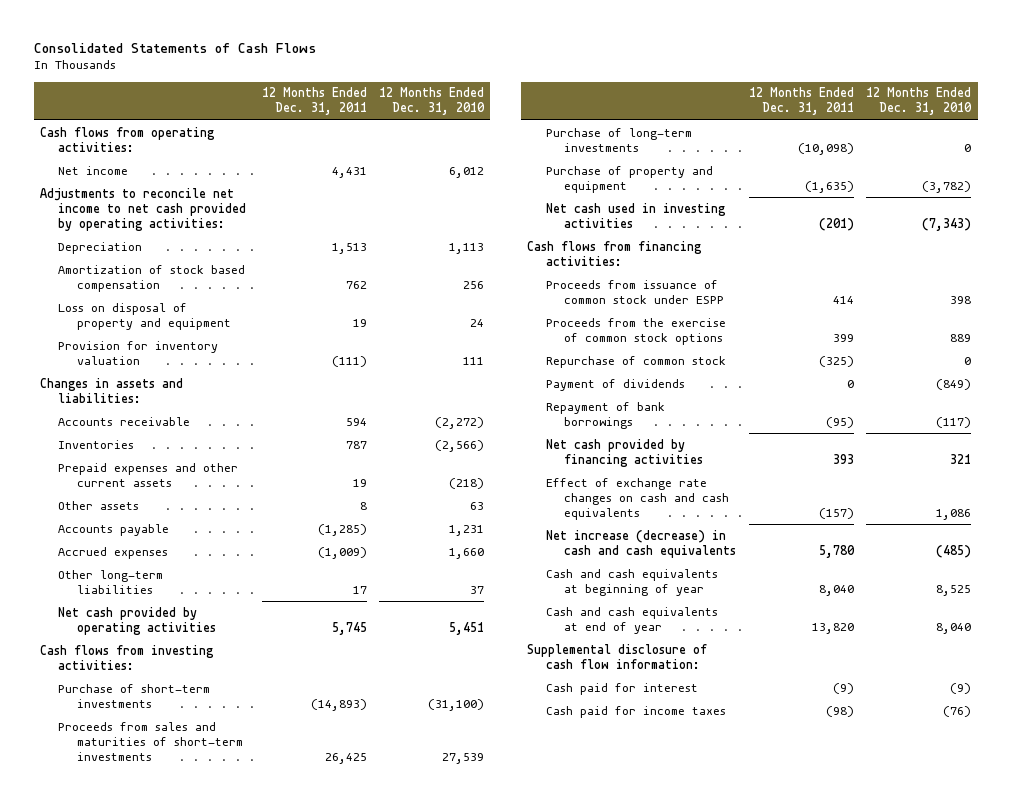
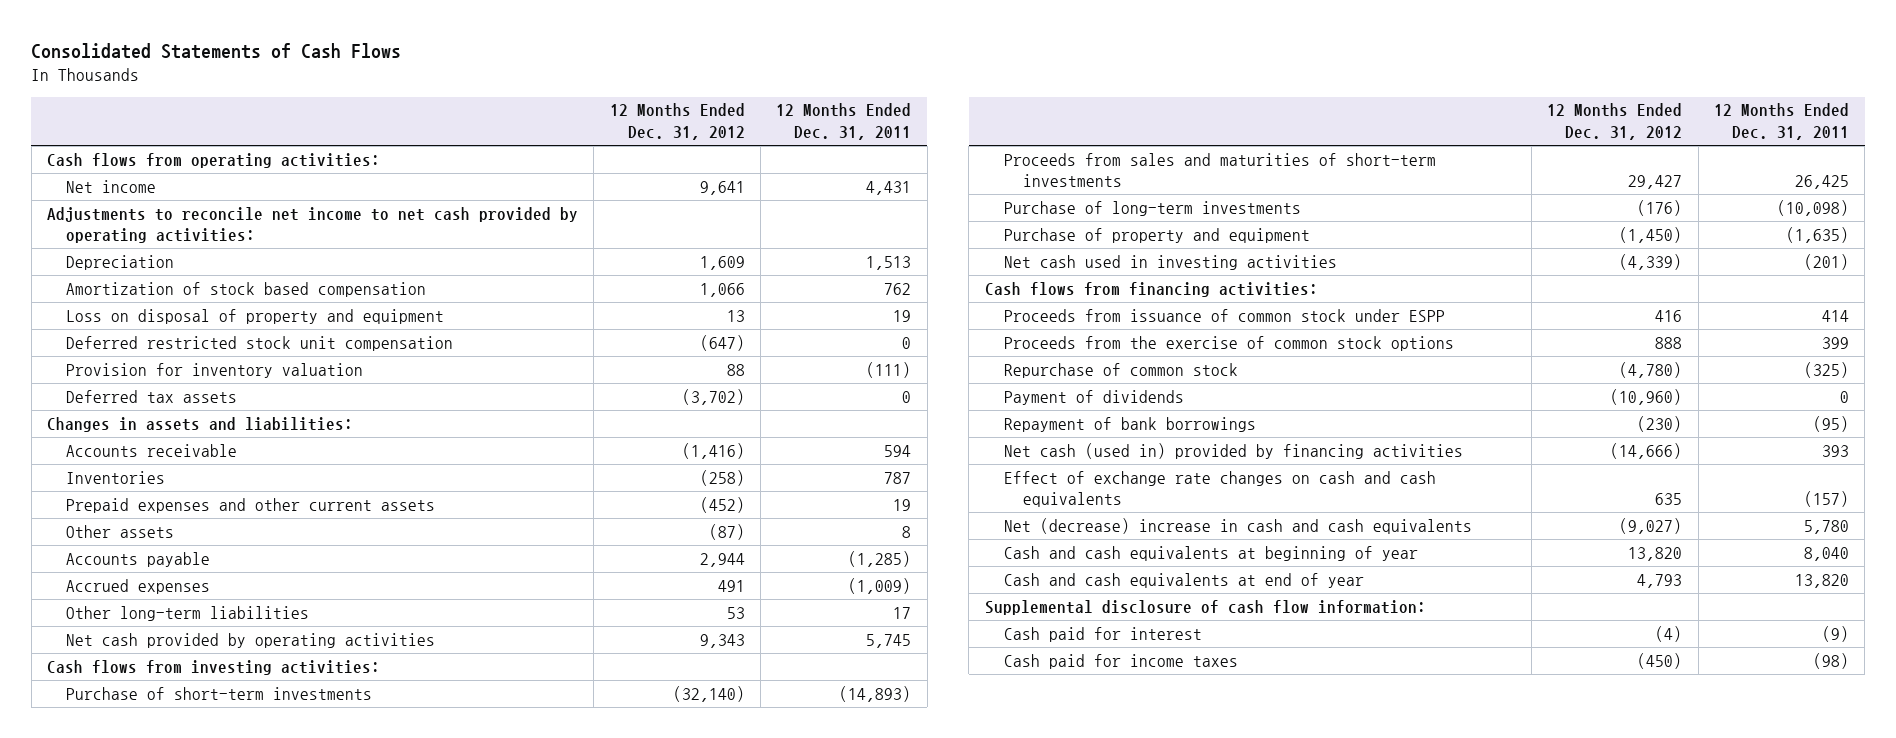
[379,87,486,116] 12 Months Ended Dec. 31, 2010 -> none
none -> [609,103,745,140] 12 Months Ended Dec. 31, 2012
none -> [65,335,453,351] Deferred restricted stock unit compensation
none -> [65,389,237,403] Deferred tax assets
[545,438,704,467] Net cash provided by financing activities -> [1003,442,1463,459] Net cash (used in) provided by financing activities
[545,529,737,558] Net increase (decrease) in cash and cash equivalents -> [1003,517,1472,534] Net (decrease) increase in cash and cash equivalents

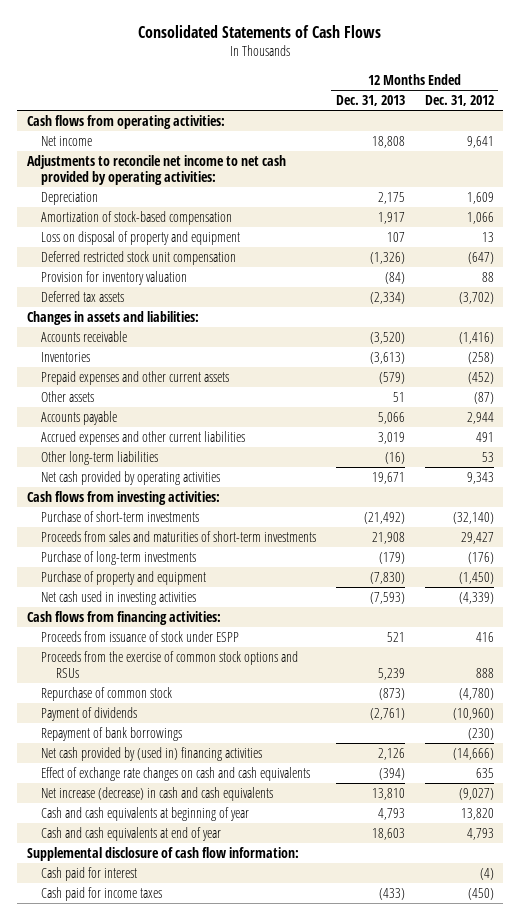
[776,103,912,140] 12 Months Ended Dec. 31, 2011 -> none
none -> [335,94,405,106] Dec. 31, 2013
[65,281,426,297] Amortization of stock based compensation -> [41,210,233,225] Amortization of stock-based compensation
[65,578,210,594] Accrued expenses -> [41,430,246,445] Accrued expenses and other current liabilities
[1003,308,1445,322] Proceeds from issuance of common stock under ESPP -> [41,630,240,642] Proceeds from issuance of stock under ESPP
[1003,335,1454,351] Proceeds from the exercise of common stock options -> [41,650,299,679] Proceeds from the exercise of common stock options and RSUs
[1003,442,1463,459] Net cash (used in) provided by financing activities -> [41,746,263,761] Net cash provided by (used in) financing activities
[1003,517,1472,534] Net (decrease) increase in cash and cash equivalents -> [41,786,274,801] Net increase (decrease) in cash and cash equivalents

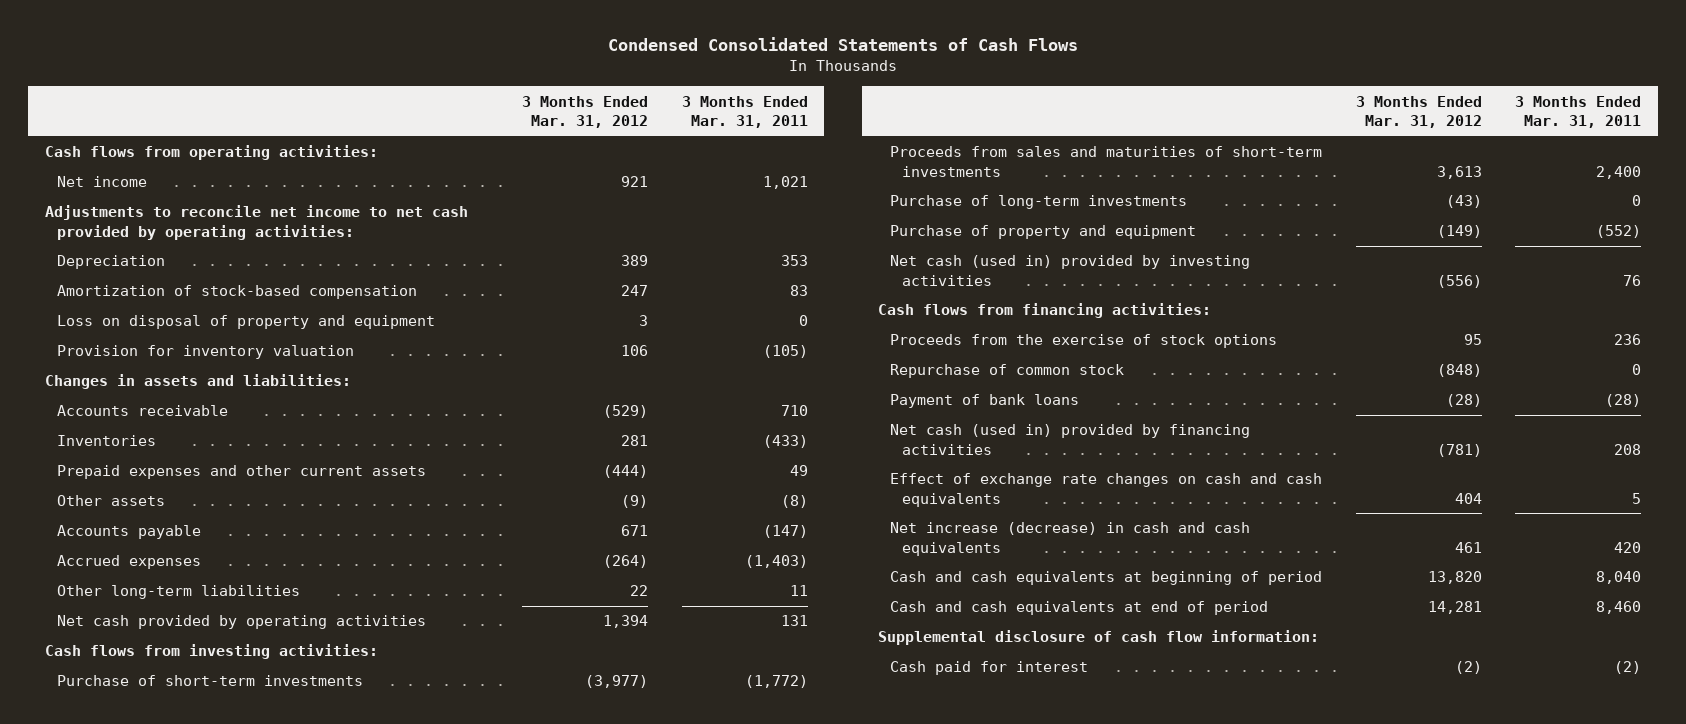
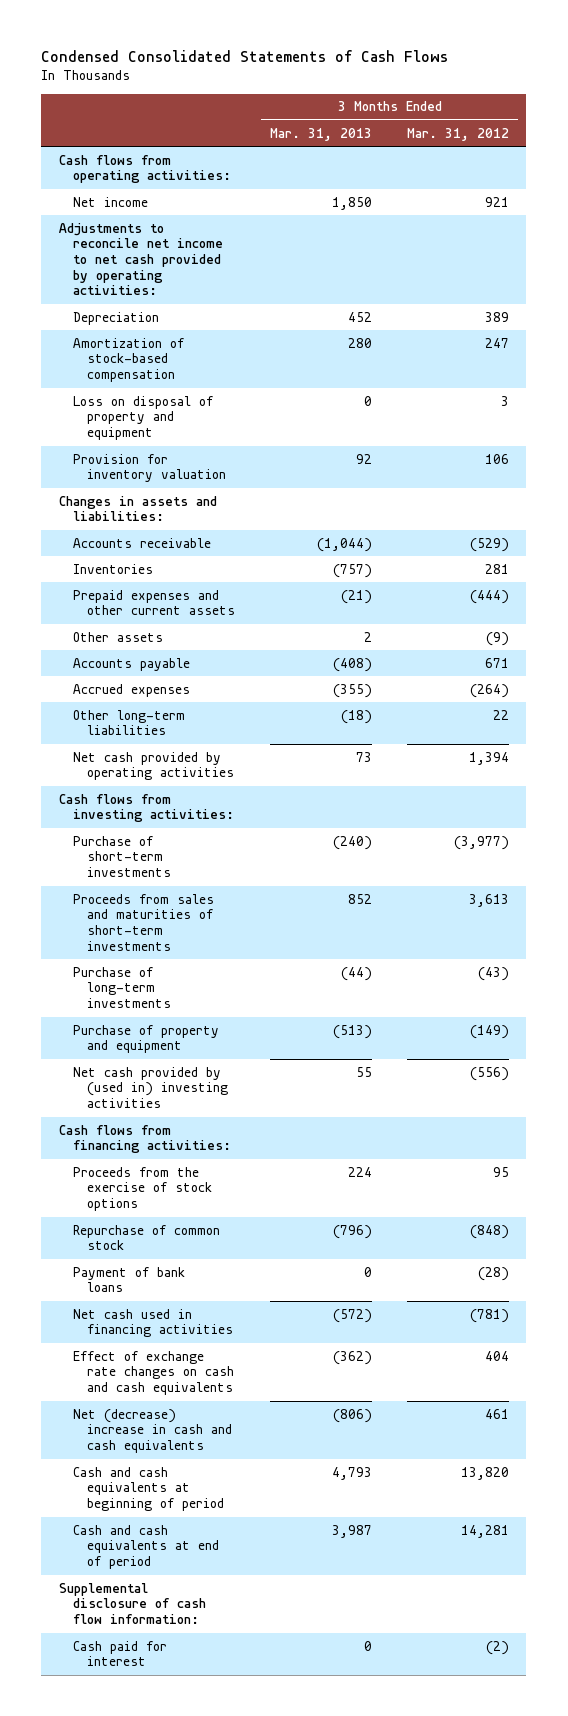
[681,95,808,129] 3 Months Ended Mar. 31, 2011 -> none
none -> [270,127,373,141] Mar. 31, 2013
[890,255,1251,286] Net cash (used in) provided by investing activities -> [72,1066,229,1109] Net cash provided by (used in) investing activities
[890,424,1251,455] Net cash (used in) provided by financing activities -> [72,1308,234,1338] Net cash used in financing activities
[890,522,1251,556] Net increase (decrease) in cash and cash equivalents -> [72,1408,233,1454] Net (decrease) increase in cash and cash equivalents

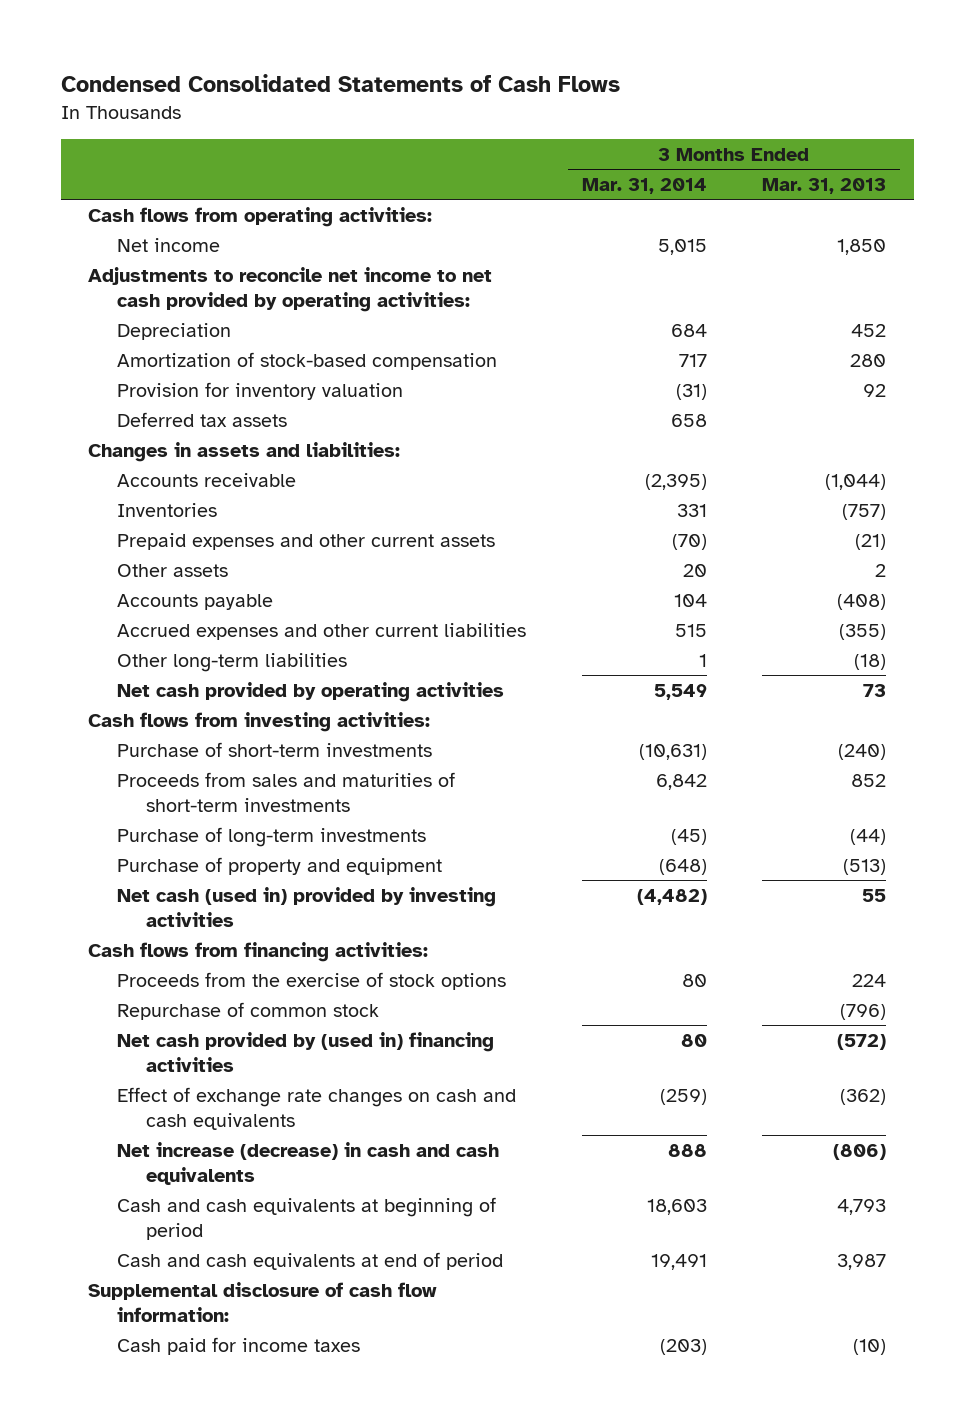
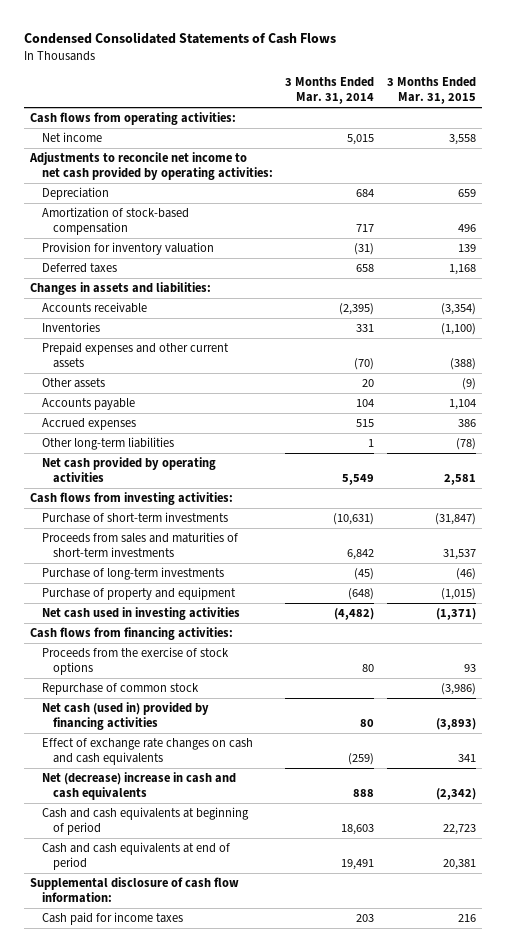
[761,178,886,195] Mar. 31, 2013 -> none
none -> [386,77,476,105] 3 Months Ended Mar. 31, 2015
[117,411,288,427] Deferred tax assets -> [41,263,117,274] Deferred taxes
[117,622,527,640] Accrued expenses and other current liabilities -> [41,418,136,431] Accrued expenses
[117,886,497,927] Net cash (used in) provided by investing activities -> [41,607,240,621] Net cash used in investing activities
[117,1031,495,1072] Net cash provided by (used in) financing activities -> [41,702,209,731] Net cash (used in) provided by financing activities
[117,1141,500,1185] Net increase (decrease) in cash and cash equivalents -> [41,772,236,801] Net (decrease) increase in cash and cash equivalents
[659,1338,707,1355] (203) -> [356,914,375,923] 203

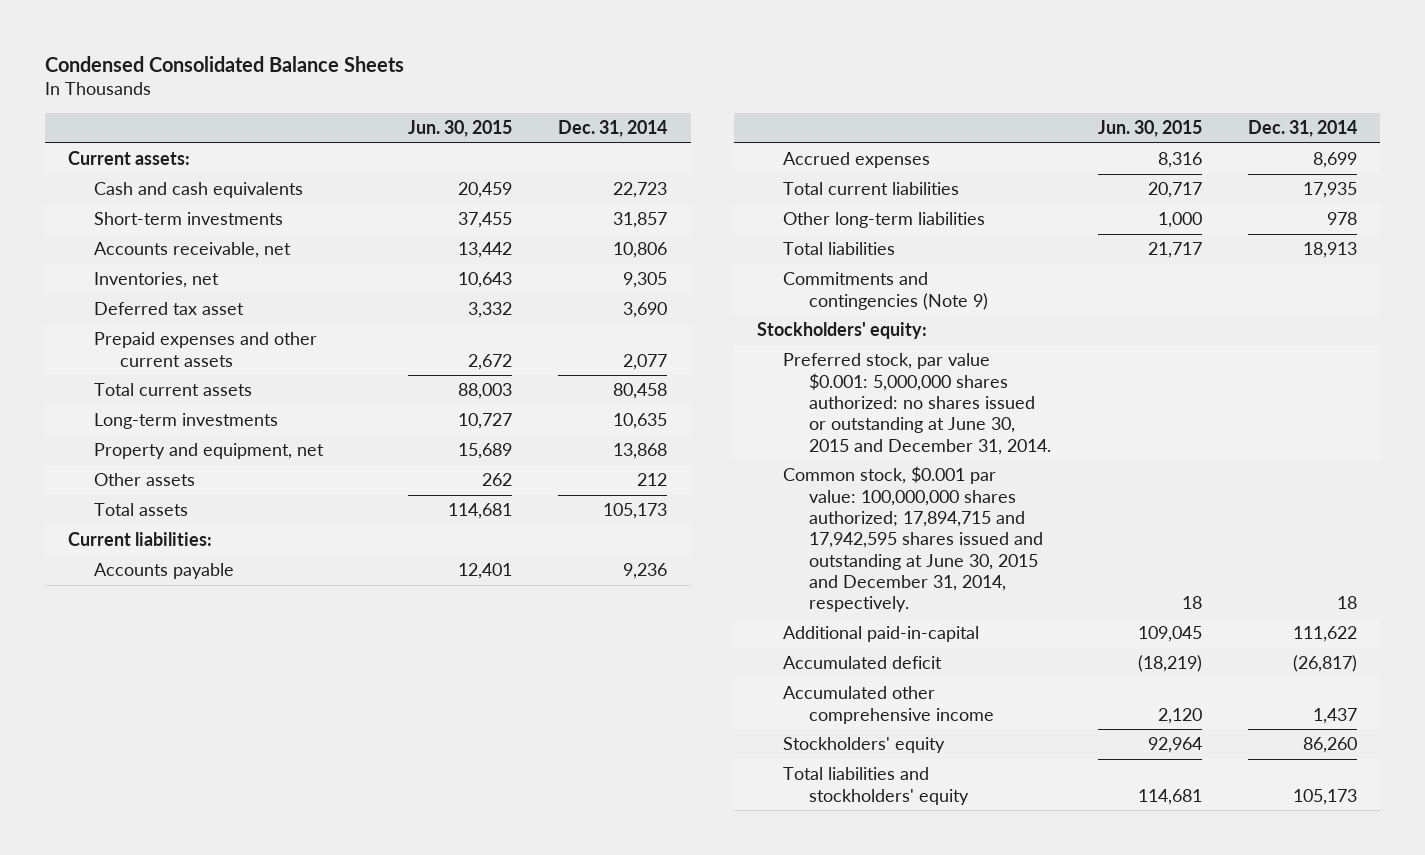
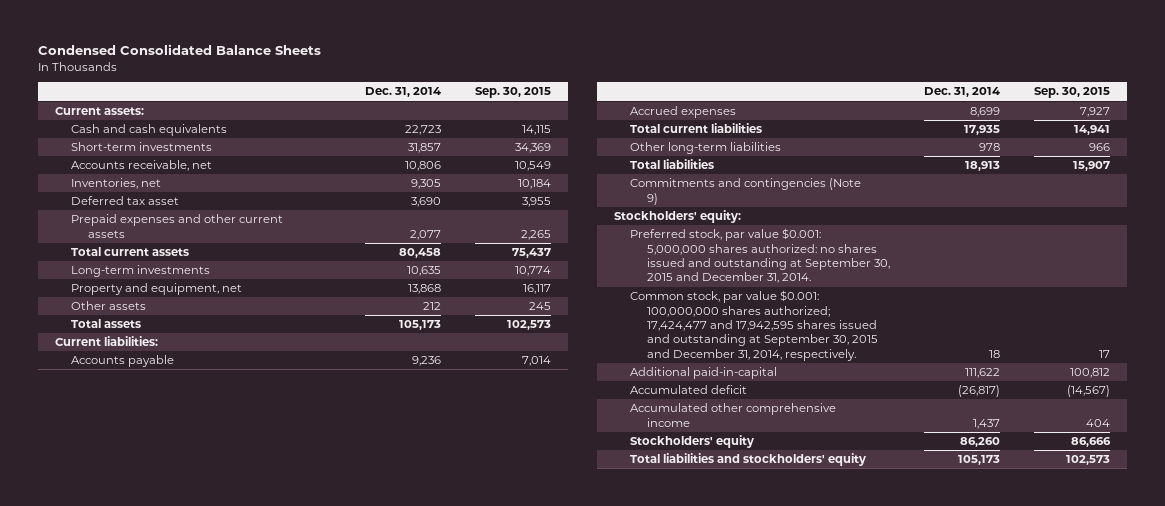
[407,119,512,137] Jun. 30, 2015 -> none
none -> [474,87,551,99] Sep. 30, 2015
[783,353,1052,455] Preferred stock, par value $0.001: 5,000,000 shares authorized: no shares issued or outstanding at June 30, 2015 and December 31, 2014. -> [630,228,890,284] Preferred stock, par value $0.001: 5,000,000 shares authorized: no shares issued and outstanding at September 30, 2015 and December 31, 2014.
[783,466,1044,613] Common stock, $0.001 par value: 100,000,000 shares authorized; 17,894,715 and 17,942,595 shares issued and outstanding at June 30, 2015 and December 31, 2014, respectively. -> [630,290,878,361] Common stock, par value $0.001: 100,000,000 shares authorized; 17,424,477 and 17,942,595 shares issued and outstanding at September 30, 2015 and December 31, 2014, respectively.

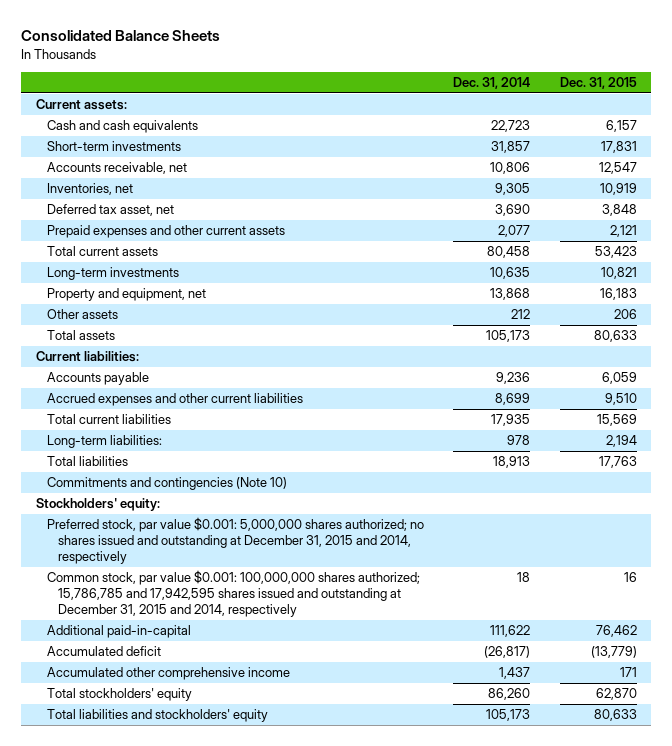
[37,44,321,56] Condensed Consolidated Balance Sheets -> [20,30,220,42] Consolidated Balance Sheets
[474,87,551,99] Sep. 30, 2015 -> none
none -> [559,77,637,90] Dec. 31, 2015
[71,196,180,206] Deferred tax asset -> [46,204,174,217] Deferred tax asset, net
[630,106,737,119] Accrued expenses -> [46,393,303,407] Accrued expenses and other current liabilities
[630,142,782,155] Other long-term liabilities -> [46,435,162,449] Long-term liabilities:
[630,178,862,205] Commitments and contingencies (Note 9) -> [46,477,287,491] Commitments and contingencies (Note 10)
[630,228,890,284] Preferred stock, par value $0.001: 5,000,000 shares authorized: no shares issued and outstanding at September 30, 2015 and December 31, 2014. -> [46,517,424,565] Preferred stock, par value $0.001: 5,000,000 shares authorized; no shares issued and outstanding at December 31, 2015 and 2014, respectively
[630,290,878,361] Common stock, par value $0.001: 100,000,000 shares authorized; 17,424,477 and 17,942,595 shares issued and outstanding at September 30, 2015 and December 31, 2014, respectively. -> [46,570,420,618] Common stock, par value $0.001: 100,000,000 shares authorized; 15,786,785 and 17,942,595 shares issued and outstanding at December 31, 2015 and 2014, respectively
[630,435,755,449] Stockholders' equity -> [46,688,192,702] Total stockholders' equity

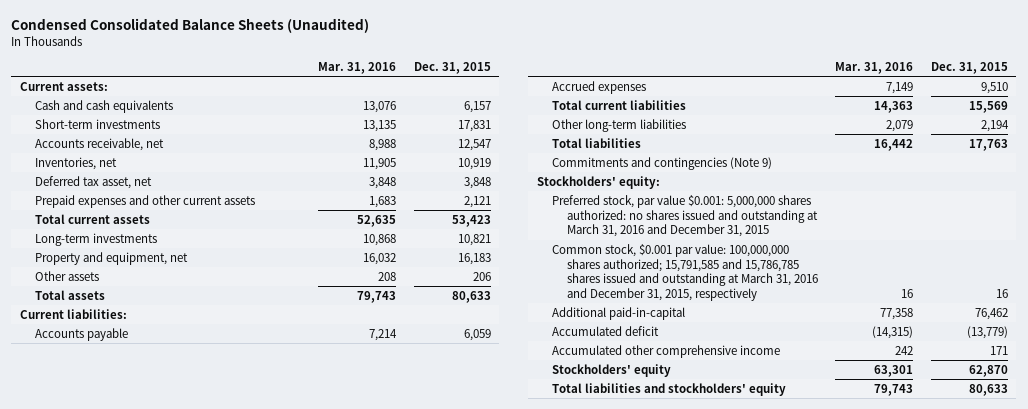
[20,30,220,42] Consolidated Balance Sheets -> [11,17,370,33] Condensed Consolidated Balance Sheets (Unaudited)
[453,77,531,90] Dec. 31, 2014 -> none
none -> [318,62,397,75] Mar. 31, 2016
[46,393,303,407] Accrued expenses and other current liabilities -> [552,80,647,94] Accrued expenses
[46,435,162,449] Long-term liabilities: -> [552,118,687,132] Other long-term liabilities
[46,477,287,491] Commitments and contingencies (Note 10) -> [552,156,773,170] Commitments and contingencies (Note 9)
[46,517,424,565] Preferred stock, par value $0.001: 5,000,000 shares authorized; no shares issued and outstanding at December 31, 2015 and 2014, respectively -> [552,194,819,238] Preferred stock, par value $0.001: 5,000,000 shares authorized: no shares issued and outstanding at March 31, 2016 and December 31, 2015
[46,570,420,618] Common stock, par value $0.001: 100,000,000 shares authorized; 15,786,785 and 17,942,595 shares issued and outstanding at December 31, 2015 and 2014, respectively -> [552,243,819,301] Common stock, $0.001 par value: 100,000,000 shares authorized; 15,791,585 and 15,786,785 shares issued and outstanding at March 31, 2016 and December 31, 2015, respectively
[46,688,192,702] Total stockholders' equity -> [552,363,672,377] Stockholders' equity

